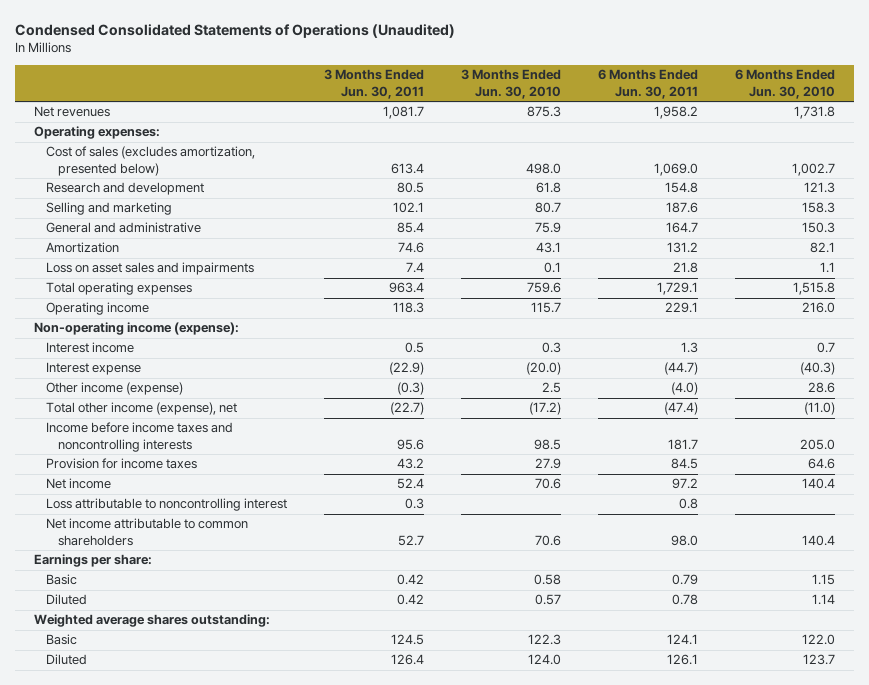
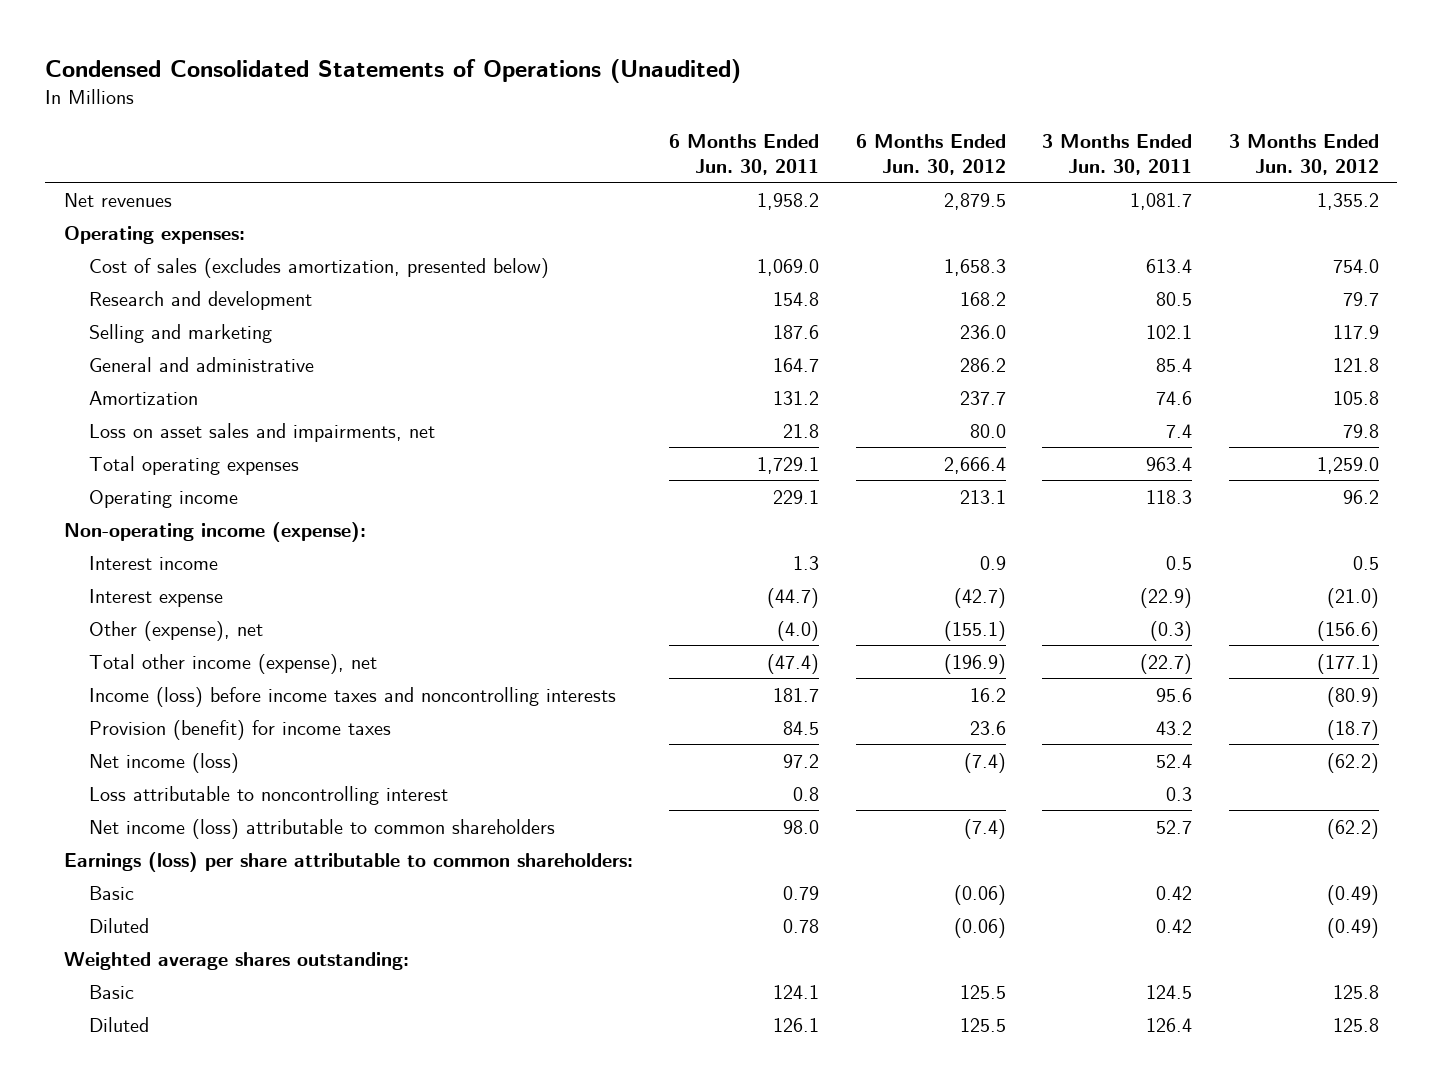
[461,69,562,99] 3 Months Ended Jun. 30, 2010 -> none
[735,69,836,99] 6 Months Ended Jun. 30, 2010 -> none
none -> [855,133,1006,175] 6 Months Ended Jun. 30, 2012
none -> [1228,133,1379,175] 3 Months Ended Jun. 30, 2012
[45,262,254,276] Loss on asset sales and impairments -> [89,422,436,442] Loss on asset sales and impairments, net
[45,382,183,396] Other income (expense) -> [89,620,264,641] Other (expense), net
[45,422,233,452] Income before income taxes and noncontrolling interests -> [89,686,617,707] Income (loss) before income taxes and noncontrolling interests
[45,458,197,470] Provision for income taxes -> [89,719,392,740] Provision (benefit) for income taxes
[45,478,111,490] Net income -> [89,752,240,773] Net income (loss)
[45,518,248,546] Net income attributable to common shareholders -> [89,818,556,839] Net income (loss) attributable to common shareholders
[33,554,152,568] Earnings per share: -> [63,851,633,872] Earnings (loss) per share attributable to common shareholders:

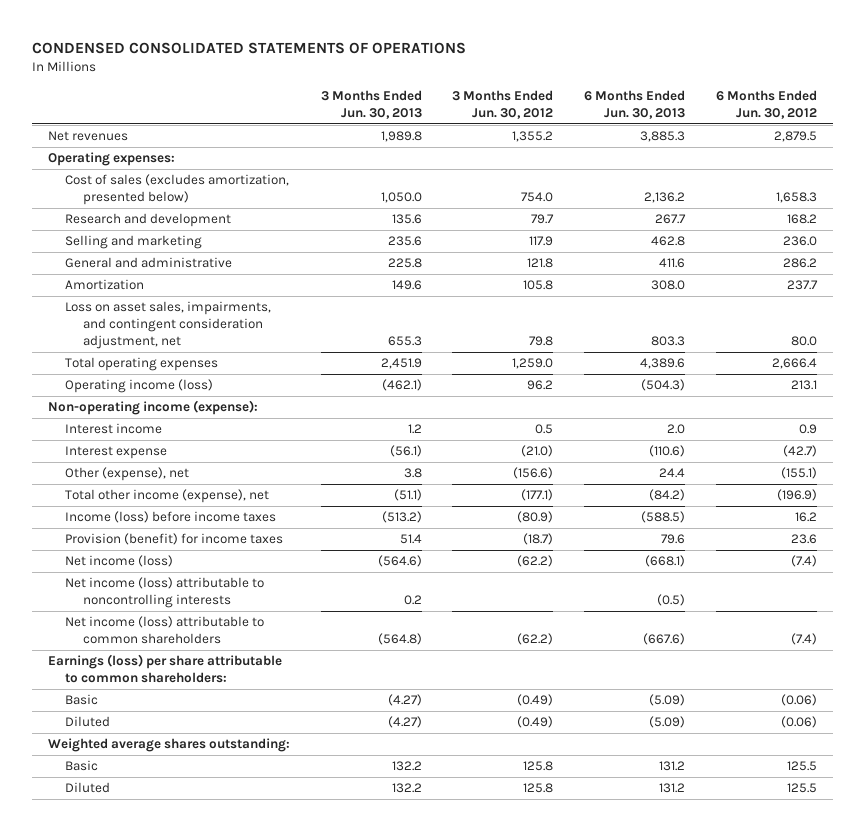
[45,58,742,83] Condensed Consolidated Statements of Operations (Unaudited) -> [32,42,467,55] CONDENSED CONSOLIDATED STATEMENTS OF OPERATIONS
[669,133,820,175] 6 Months Ended Jun. 30, 2011 -> none
[1042,133,1193,175] 3 Months Ended Jun. 30, 2011 -> none
none -> [320,90,422,119] 3 Months Ended Jun. 30, 2013
none -> [584,90,686,119] 6 Months Ended Jun. 30, 2013
[89,422,436,442] Loss on asset sales and impairments, net -> [65,301,272,350] Loss on asset sales, impairments, and contingent consideration adjustment, net
[89,489,239,508] Operating income -> [65,379,214,394] Operating income (loss)
[89,686,617,707] Income (loss) before income taxes and noncontrolling interests -> [65,511,277,524] Income (loss) before income taxes
[89,785,449,805] Loss attributable to noncontrolling interest -> [65,577,265,609] Net income (loss) attributable to noncontrolling interests

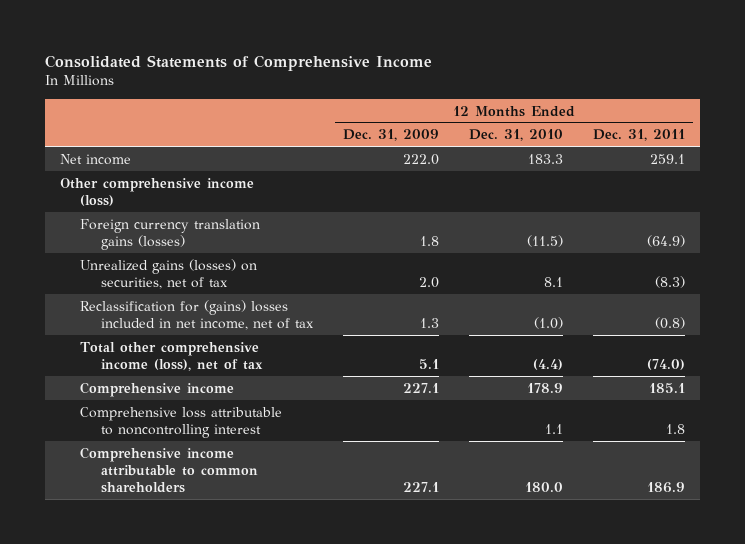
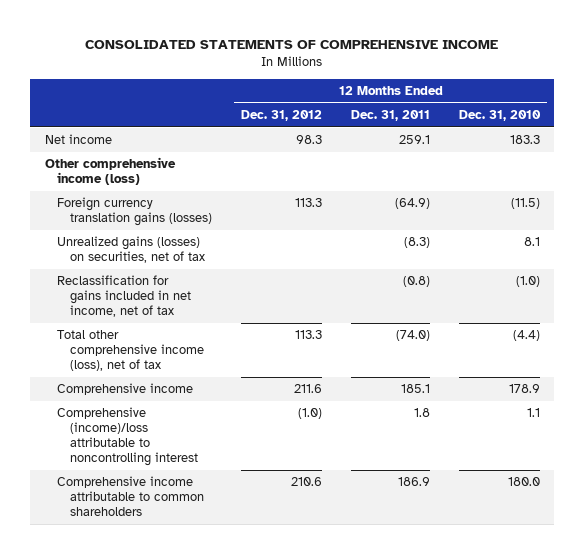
[45,54,433,71] Consolidated Statements of Comprehensive Income -> [85,40,499,50] CONSOLIDATED STATEMENTS OF COMPREHENSIVE INCOME
[342,129,439,142] Dec. 31, 2009 -> none
none -> [241,109,323,121] Dec. 31, 2012
[80,299,314,330] Reclassification for (gains) losses included in net income, net of tax -> [57,275,192,318] Reclassification for gains included in net income, net of tax
[80,406,283,438] Comprehensive loss attributable to noncontrolling interest -> [57,407,199,467] Comprehensive (income)/loss attributable to noncontrolling interest

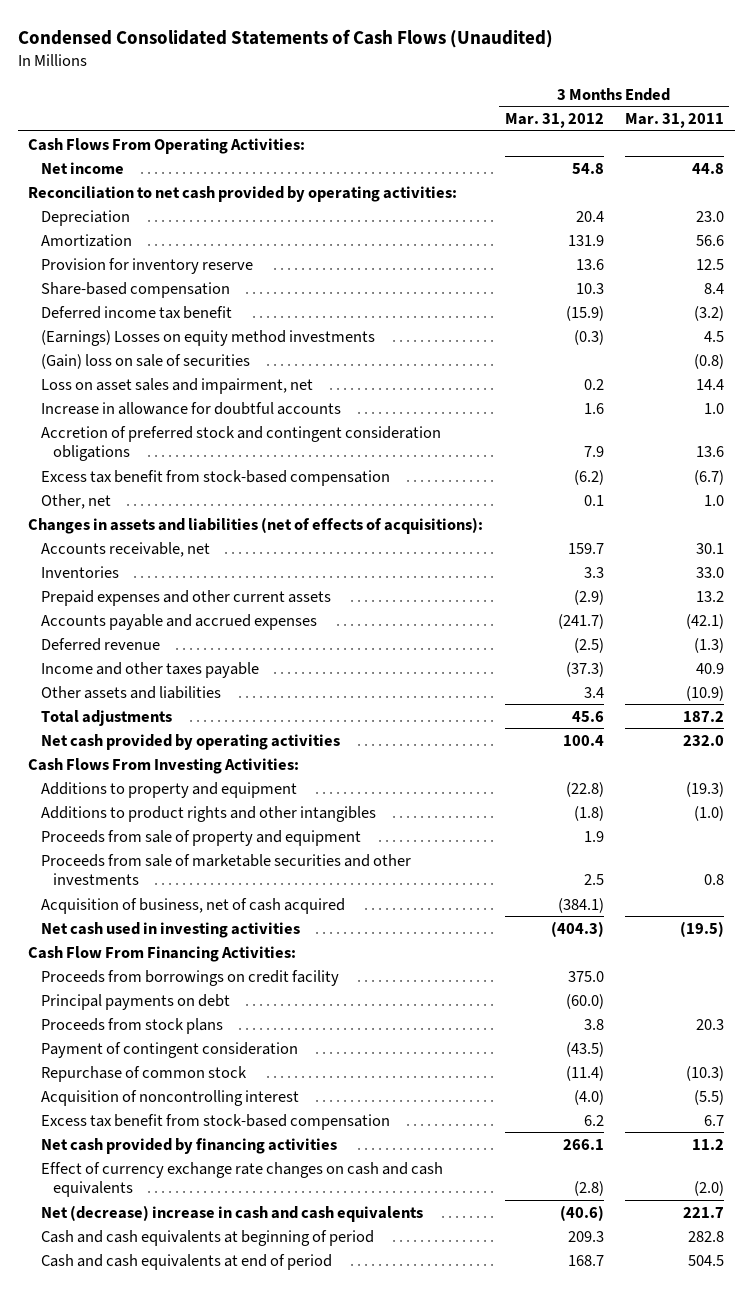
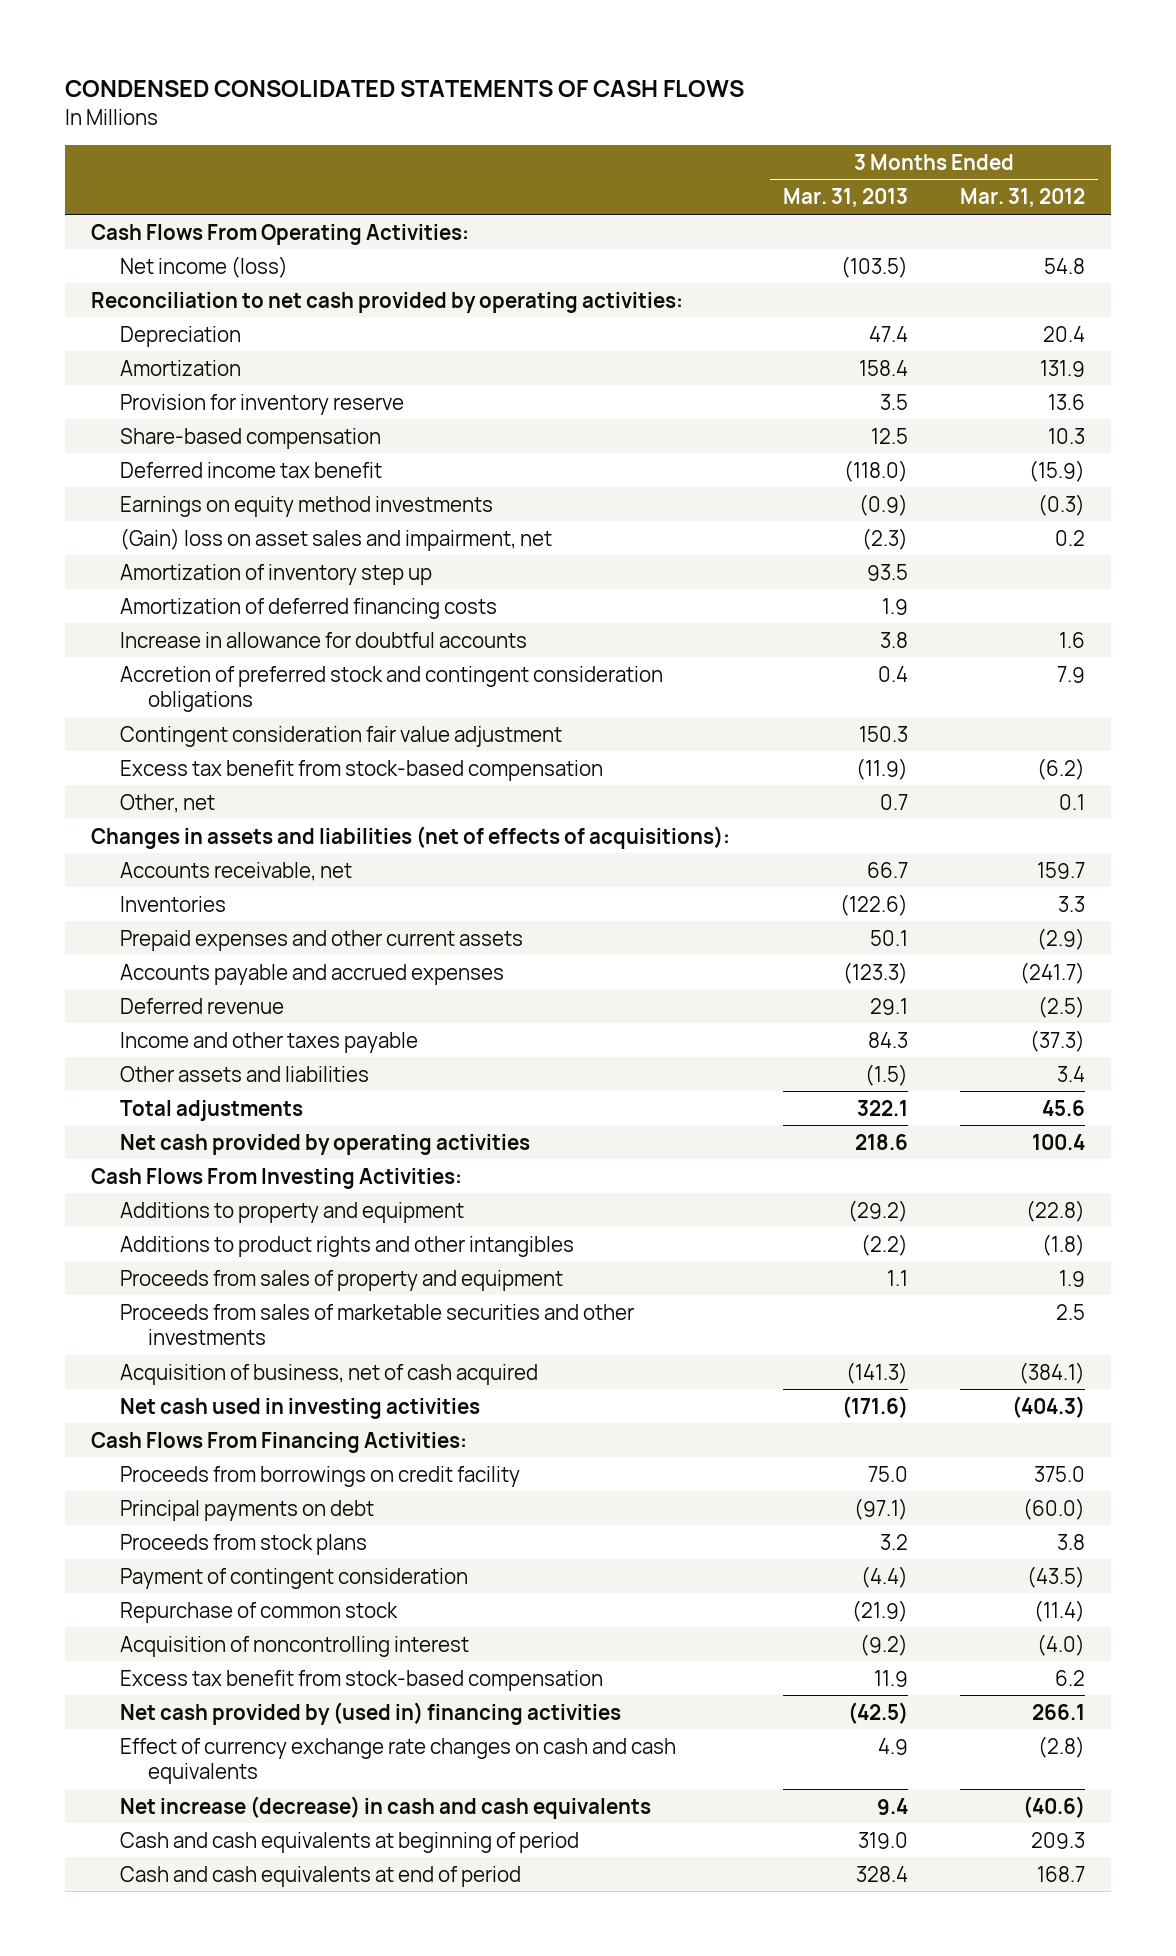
[17,28,553,48] Condensed Consolidated Statements of Cash Flows (Unaudited) -> [65,80,745,98] CONDENSED CONSOLIDATED STATEMENTS OF CASH FLOWS
[625,113,725,129] Mar. 31, 2011 -> none
none -> [782,188,908,208] Mar. 31, 2013
[40,161,124,174] Net income -> [119,255,288,278] Net income (loss)
[40,353,250,369] (Gain) loss on sale of securities -> none
[40,329,375,346] (Earnings) Losses on equity method investments -> [119,495,493,517] Earnings on equity method investments
[40,377,313,394] Loss on asset sales and impairment, net -> [119,527,552,551] (Gain) loss on asset sales and impairment, net
none -> [119,563,432,585] Amortization of inventory step up
none -> [119,597,497,619] Amortization of deferred financing costs
none -> [119,725,562,747] Contingent consideration fair value adjustment
[40,829,361,846] Proceeds from sale of property and equipment -> [119,1269,563,1291] Proceeds from sales of property and equipment
[40,853,411,886] Proceeds from sale of marketable securities and other investments -> [119,1303,634,1345] Proceeds from sales of marketable securities and other investments
[28,945,297,962] Cash Flow From Financing Activities: -> [91,1431,468,1453] Cash Flows From Financing Activities:
[40,1137,337,1154] Net cash provided by financing activities -> [119,1701,621,1725] Net cash provided by (used in) financing activities
[40,1204,423,1222] Net (decrease) increase in cash and cash equivalents -> [119,1795,651,1819] Net increase (decrease) in cash and cash equivalents

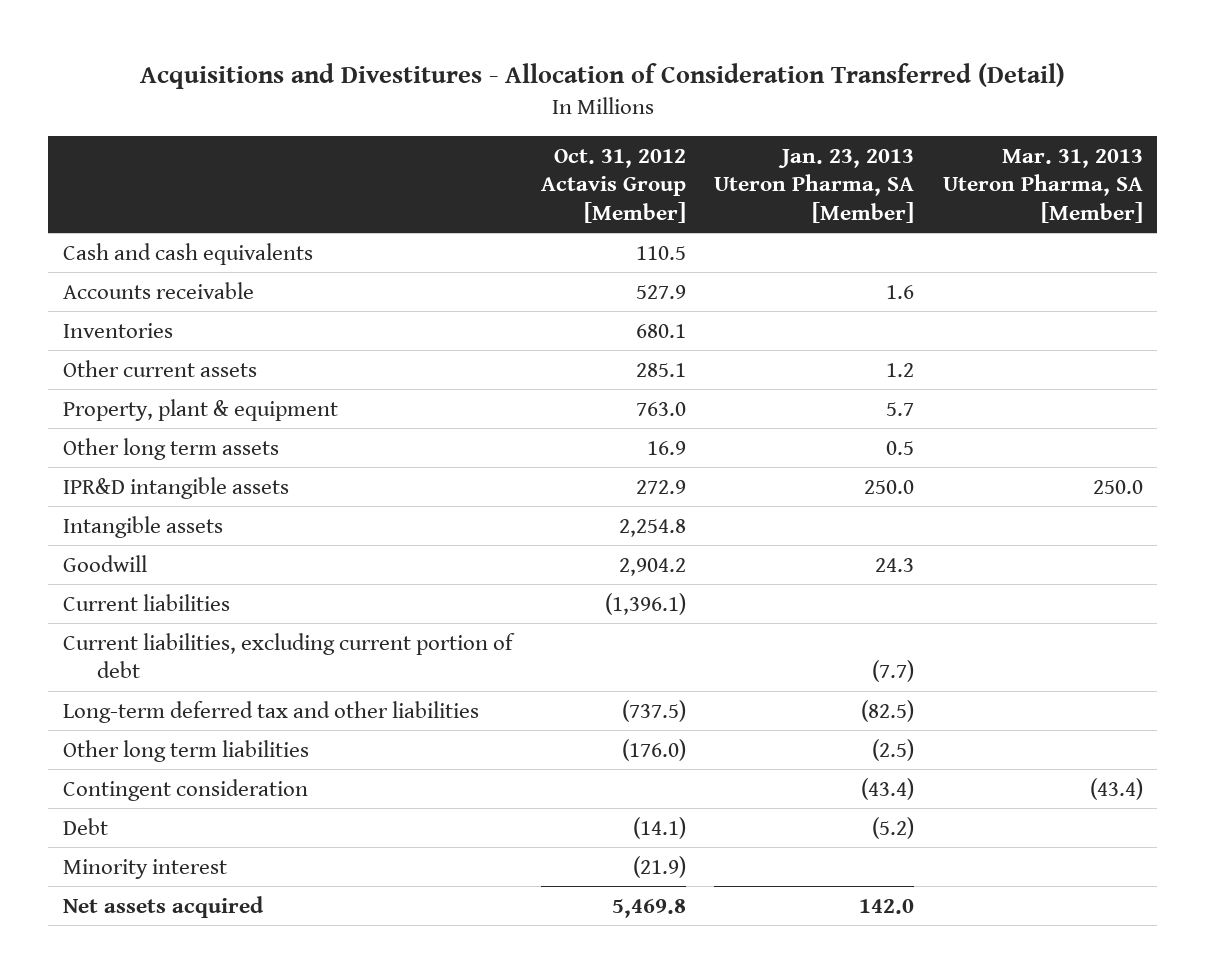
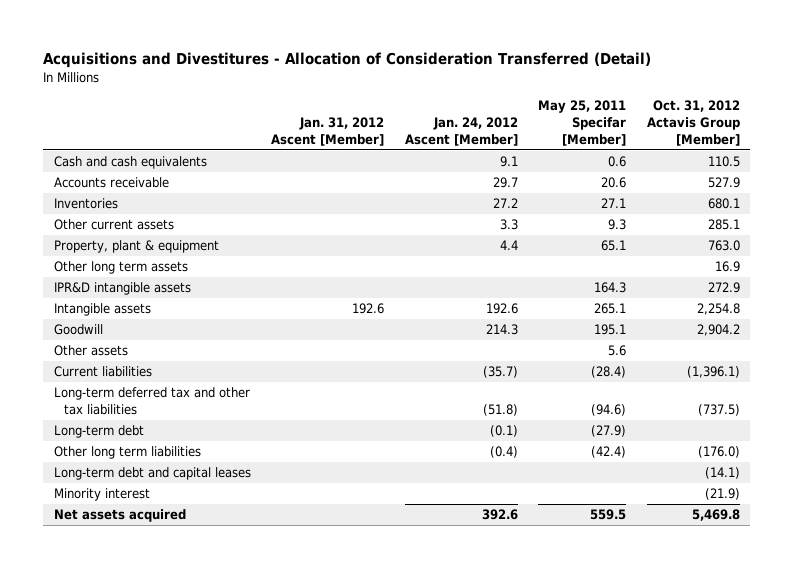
[714,148,915,223] Jan. 23, 2013 Uteron Pharma, SA [Member] -> none
[942,148,1143,223] Mar. 31, 2013 Uteron Pharma, SA [Member] -> none
none -> [271,117,385,146] Jan. 31, 2012 Ascent [Member]
none -> [404,117,518,146] Jan. 24, 2012 Ascent [Member]
none -> [538,100,627,146] May 25, 2011 Specifar [Member]
none -> [53,345,128,357] Other assets
[62,632,515,679] Current liabilities, excluding current portion of debt -> none
[62,700,479,723] Long-term deferred tax and other liabilities -> [53,387,250,416] Long-term deferred tax and other tax liabilities
none -> [53,425,144,439] Long-term debt
[62,778,308,801] Contingent consideration -> none
[62,817,108,835] Debt -> [53,467,251,481] Long-term debt and capital leases

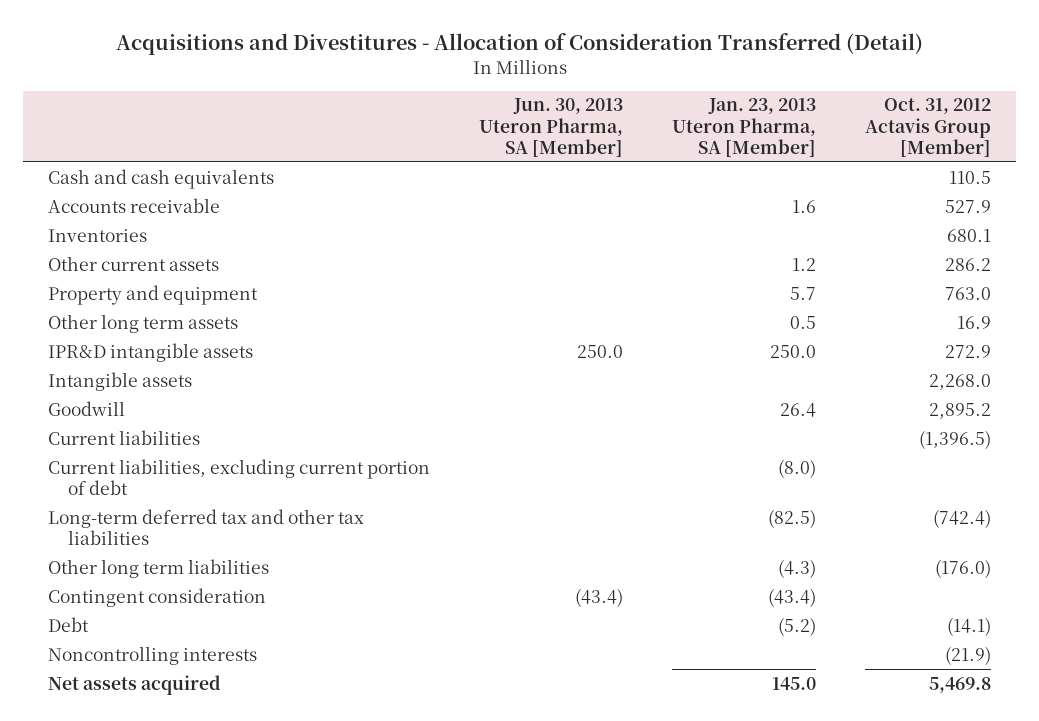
[271,117,385,146] Jan. 31, 2012 Ascent [Member] -> none
[404,117,518,146] Jan. 24, 2012 Ascent [Member] -> none
[538,100,627,146] May 25, 2011 Specifar [Member] -> none
none -> [479,98,624,157] Jun. 30, 2013 Uteron Pharma, SA [Member]
none -> [672,98,817,157] Jan. 23, 2013 Uteron Pharma, SA [Member]
[707,219,740,231] 285.1 -> [945,257,992,271] 286.2
[53,240,219,254] Property, plant & equipment -> [47,284,258,305] Property and equipment
[53,345,128,357] Other assets -> none
[53,425,144,439] Long-term debt -> none
[696,303,740,316] 2,254.8 -> [929,373,992,390] 2,268.0
[696,324,740,337] 2,904.2 -> [929,402,992,419] 2,895.2
[686,366,740,379] (1,396.1) -> [919,429,992,449] (1,396.5)
none -> [47,458,430,495] Current liabilities, excluding current portion of debt
[697,404,740,417] (737.5) -> [933,508,992,528] (742.4)
none -> [47,587,266,607] Contingent consideration
[53,467,251,481] Long-term debt and capital leases -> [47,616,89,632] Debt
[53,488,150,502] Minority interest -> [47,645,257,665] Noncontrolling interests

